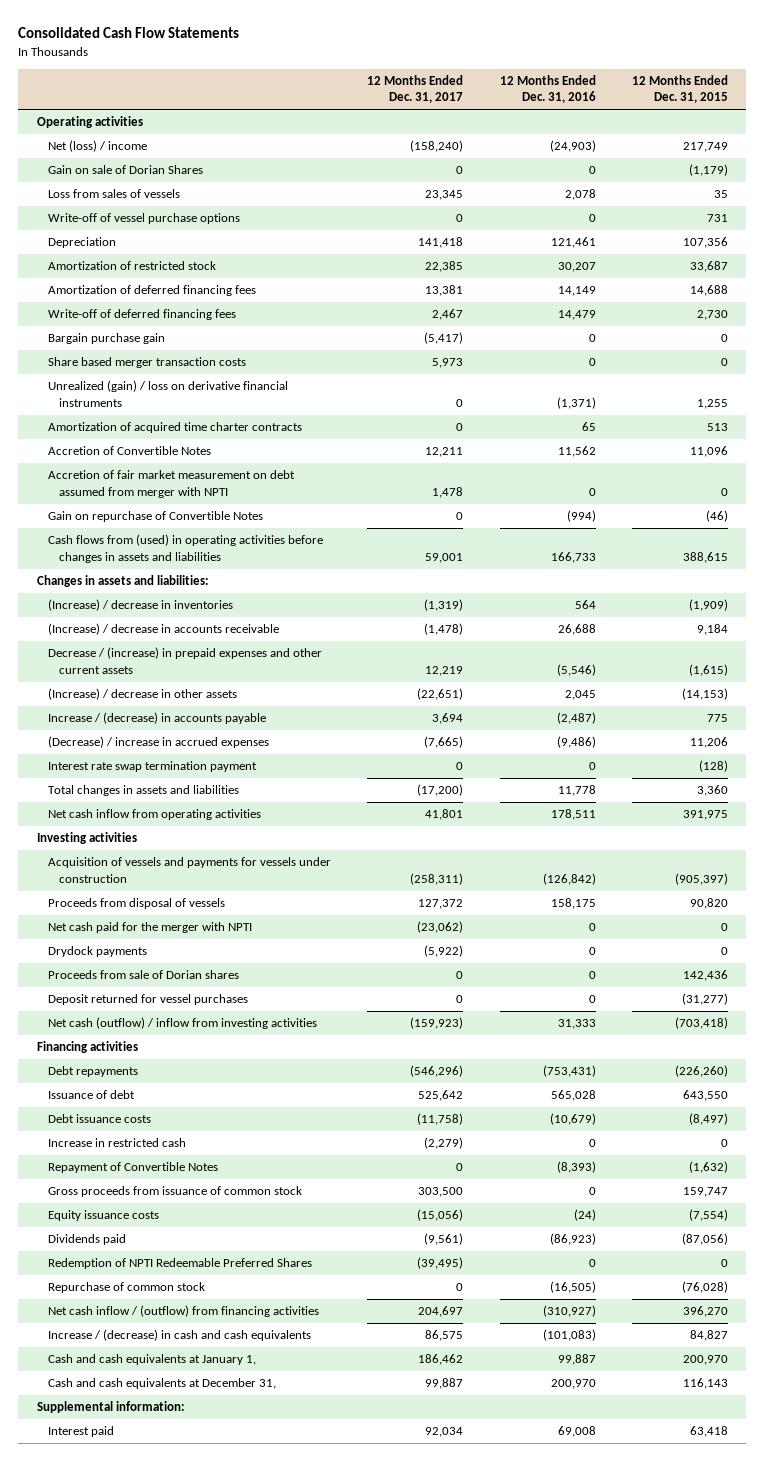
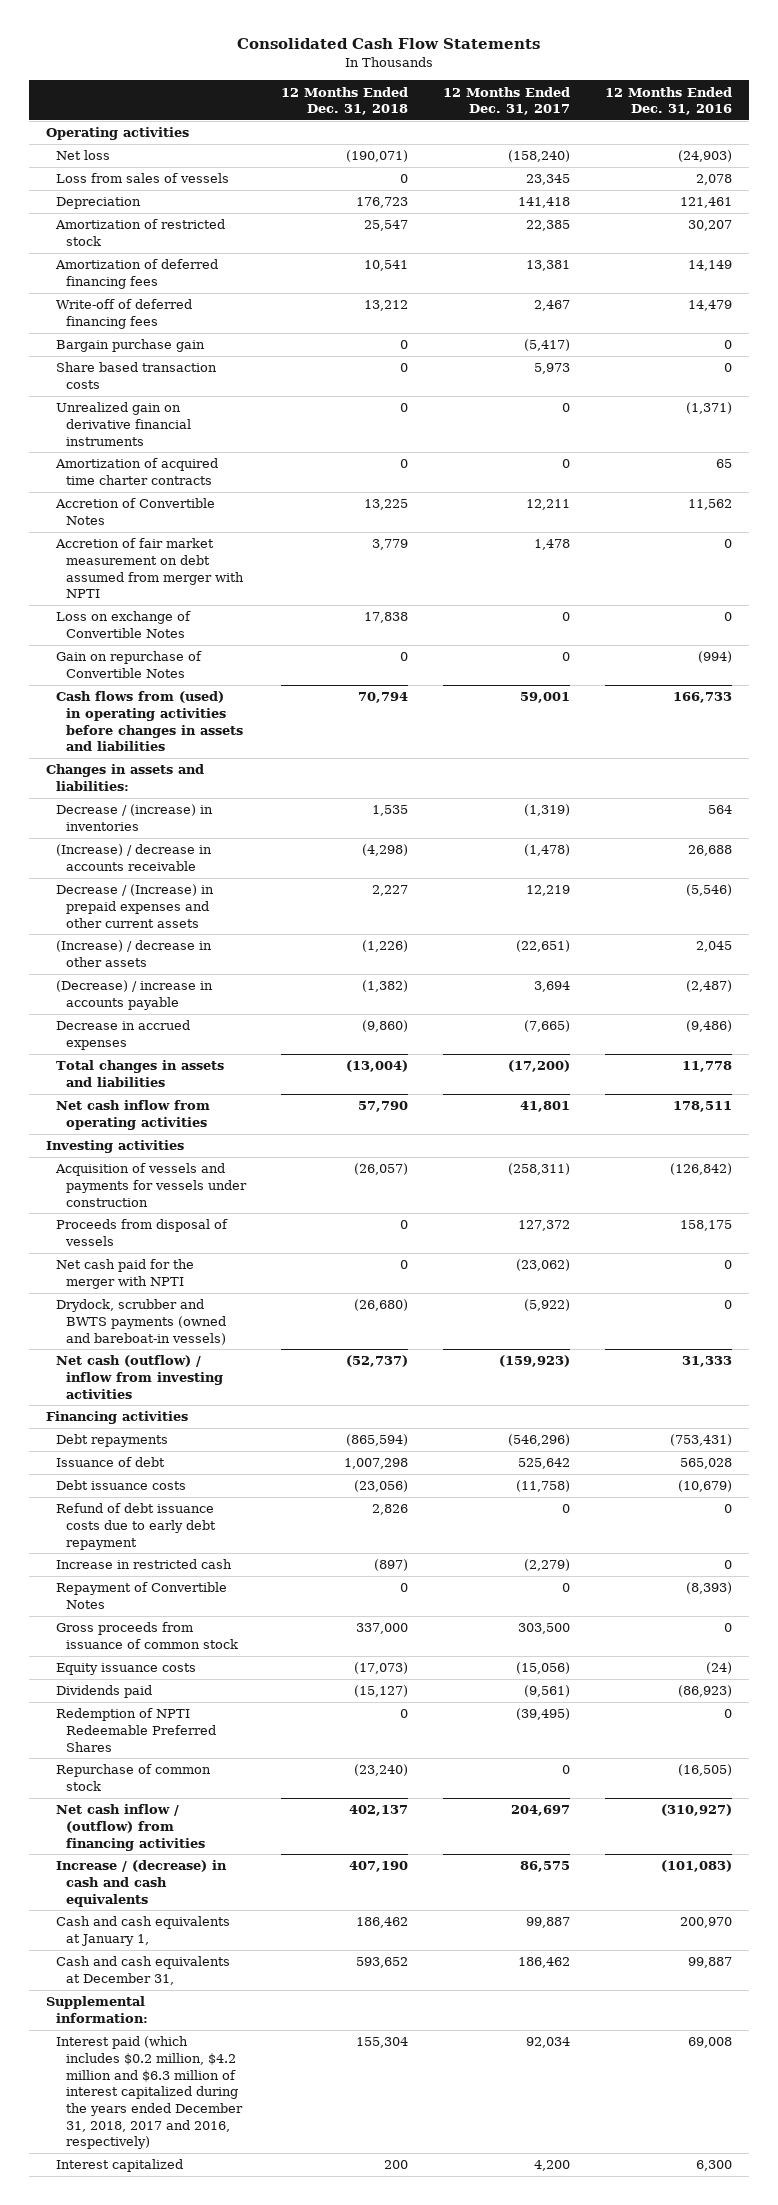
[632,74,729,104] 12 Months Ended Dec. 31, 2015 -> none
none -> [280,86,408,116] 12 Months Ended Dec. 31, 2018
[47,165,203,175] Gain on sale of Dorian Shares -> none
[47,140,147,153] Net (loss) / income -> [55,150,110,161] Net loss
[47,213,240,225] Write-off of vessel purchase options -> none
[47,357,246,369] Share based merger transaction costs -> [55,362,217,390] Share based transaction costs
[47,380,288,407] Unrealized (gain) / loss on derivative financial instruments -> [55,402,191,446] Unrealized gain on derivative financial instruments
none -> [55,611,191,639] Loss on exchange of Convertible Notes
[47,599,233,612] (Increase) / decrease in inventories -> [55,804,213,832] Decrease / (increase) in inventories
[47,647,322,674] Decrease / (increase) in prepaid expenses and other current assets -> [55,884,214,928] Decrease / (Increase) in prepaid expenses and other current assets
[47,761,257,773] Interest rate swap termination payment -> none
[47,712,266,725] Increase / (decrease) in accounts payable -> [55,980,213,1011] (Decrease) / increase in accounts payable
[47,736,269,749] (Decrease) / increase in accrued expenses -> [55,1020,190,1051] Decrease in accrued expenses
[47,970,239,980] Proceeds from sale of Dorian shares -> none
[47,994,248,1006] Deposit returned for vessel purchases -> none
[47,946,147,958] Drydock payments -> [55,1299,226,1345] Drydock, scrubber and BWTS payments (owned and bareboat-in vessels)
none -> [55,1503,216,1550] Refund of debt issuance costs due to early debt repayment
[418,1354,464,1366] 186,462 -> [525,1917,570,1929] 99,887
[557,1354,596,1366] 99,887 -> [679,1917,732,1929] 200,970
[425,1378,464,1390] 99,887 -> [517,1957,570,1969] 186,462
[550,1379,596,1390] 200,970 -> [687,1957,732,1969] 99,887
[47,1426,114,1438] Interest paid -> [55,2036,243,2150] Interest paid (which includes $0.2 million, $4.2 million and $6.3 million of interest capitalized during the years ended December 31, 2018, 2017 and 2016, respectively)
none -> [55,2159,183,2173] Interest capitalized

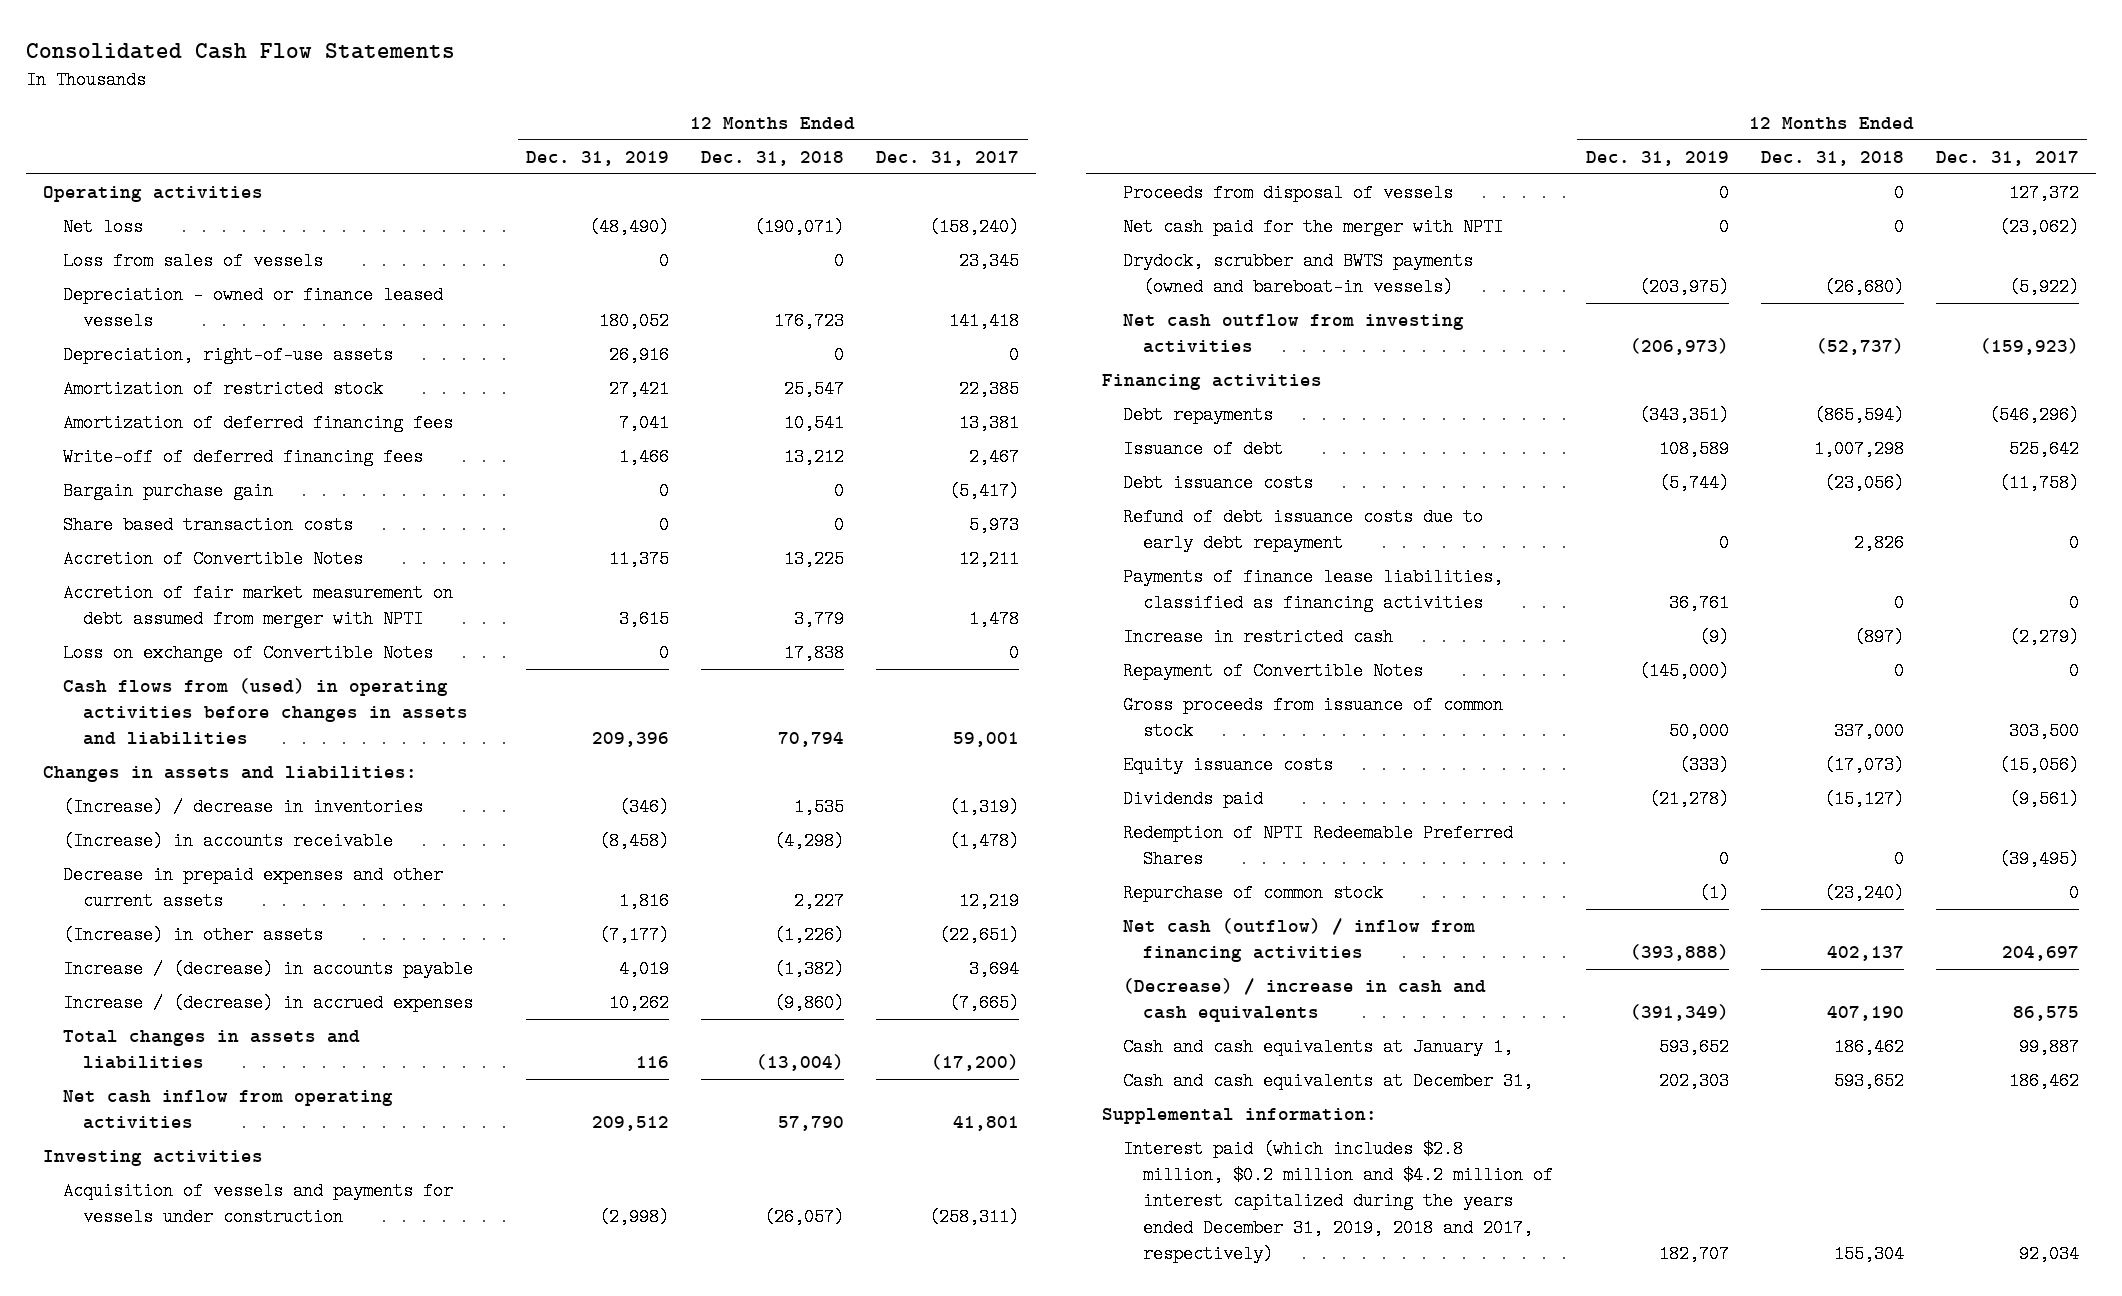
[604,86,732,116] 12 Months Ended Dec. 31, 2016 -> none
none -> [525,150,669,166] Dec. 31, 2019
[55,197,141,210] Depreciation -> [62,286,443,331] Depreciation - owned or finance leased vessels
none -> [62,346,393,365] Depreciation, right-of-use assets
[55,402,191,446] Unrealized gain on derivative financial instruments -> none
[54,458,218,486] Amortization of acquired time charter contracts -> none
[55,651,202,679] Gain on repurchase of Convertible Notes -> none
[55,804,213,832] Decrease / (increase) in inventories -> [62,798,423,817] (Increase) / decrease in inventories
[55,844,212,872] (Increase) / decrease in accounts receivable -> [62,832,393,851] (Increase) in accounts receivable
[55,884,214,928] Decrease / (Increase) in prepaid expenses and other current assets -> [62,866,443,911] Decrease in prepaid expenses and other current assets
[55,940,212,968] (Increase) / decrease in other assets -> [62,926,323,945] (Increase) in other assets
[55,980,213,1011] (Decrease) / increase in accounts payable -> [62,960,473,979] Increase / (decrease) in accounts payable
[55,1020,190,1051] Decrease in accrued expenses -> [62,994,473,1013] Increase / (decrease) in accrued expenses
[55,1355,223,1399] Net cash (outflow) / inflow from investing activities -> [1122,314,1464,354] Net cash outflow from investing activities
none -> [1122,568,1503,613] Payments of finance lease liabilities, classified as financing activities
[55,1804,205,1851] Net cash inflow / (outflow) from financing activities -> [1122,918,1475,963] Net cash (outflow) / inflow from financing activities
[55,1860,227,1907] Increase / (decrease) in cash and cash equivalents -> [1122,978,1486,1023] (Decrease) / increase in cash and cash equivalents
[55,2159,183,2173] Interest capitalized -> none
[55,2036,243,2150] Interest paid (which includes $0.2 million, $4.2 million and $6.3 million of interest capitalized during the years ended December 31, 2018, 2017 and 2016, respectively) -> [1122,1140,1554,1263] Interest paid (which includes $2.8 million, $0.2 million and $4.2 million of interest capitalized during the years ended December 31, 2019, 2018 and 2017, respectively)

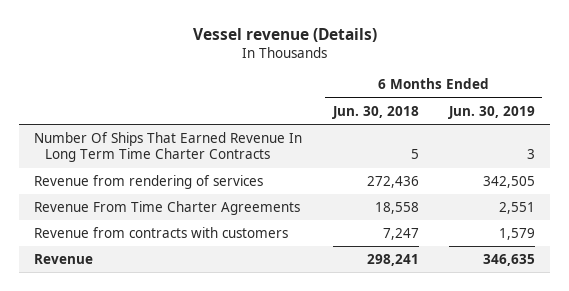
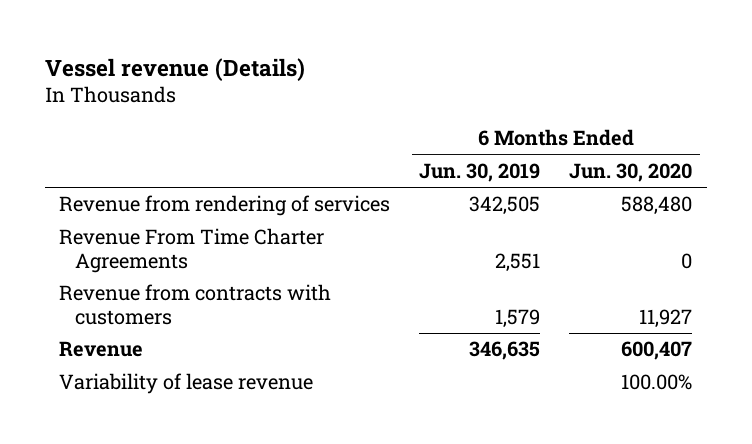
[331,105,419,119] Jun. 30, 2018 -> none
none -> [569,162,693,182] Jun. 30, 2020
[34,132,303,163] Number Of Ships That Earned Revenue In Long Term Time Charter Contracts -> none
none -> [59,373,314,395] Variability of lease revenue

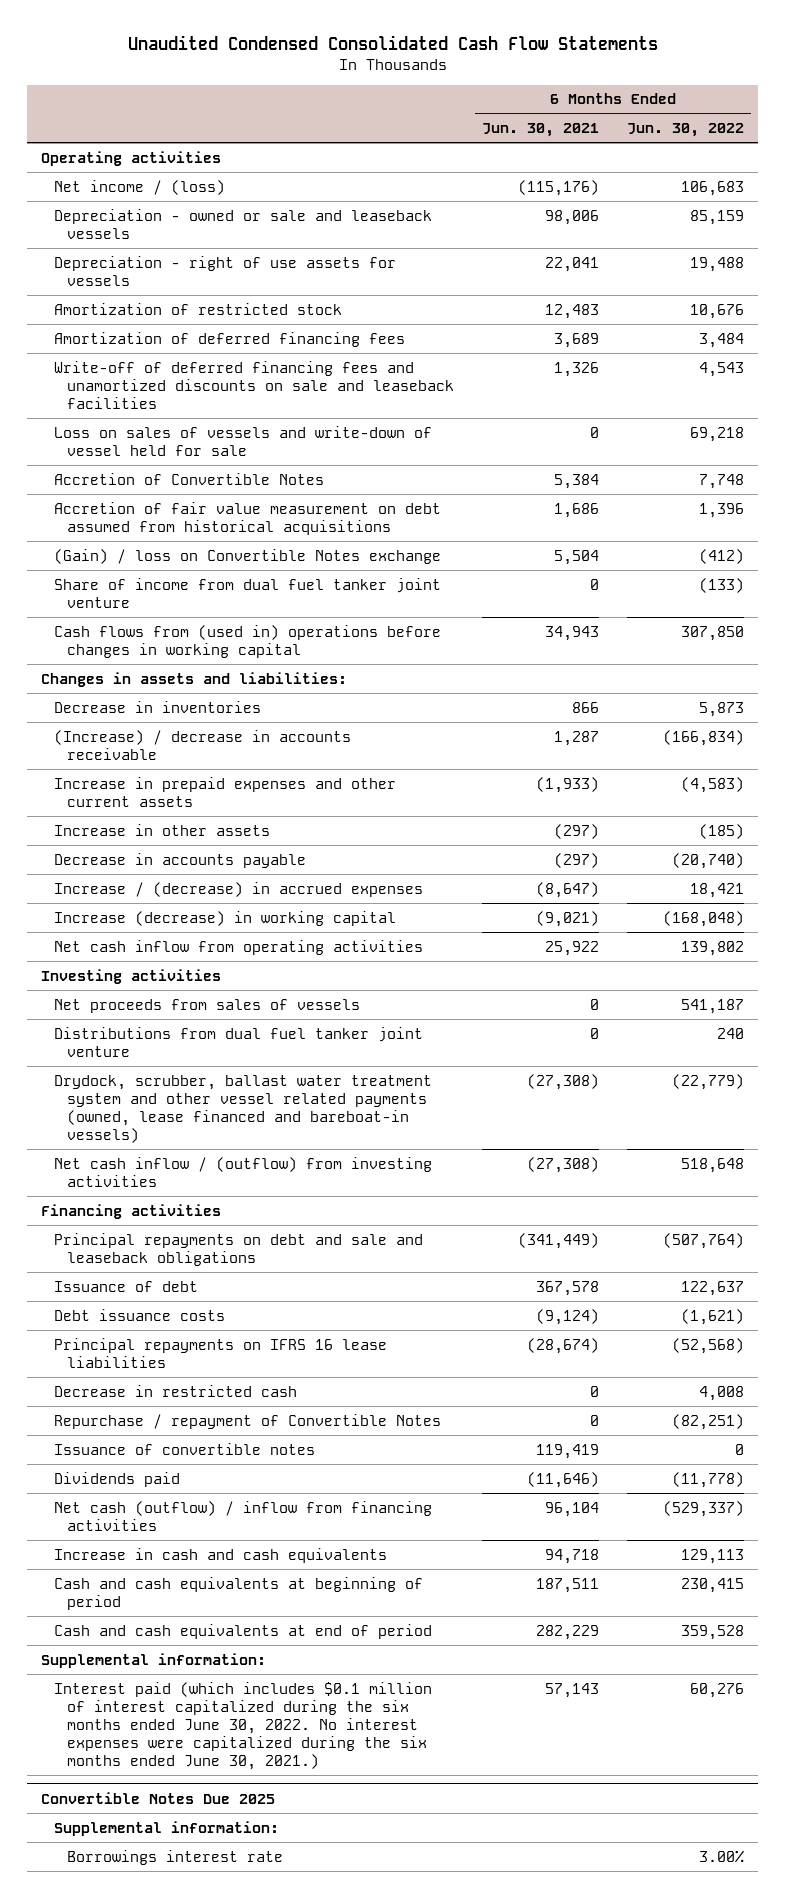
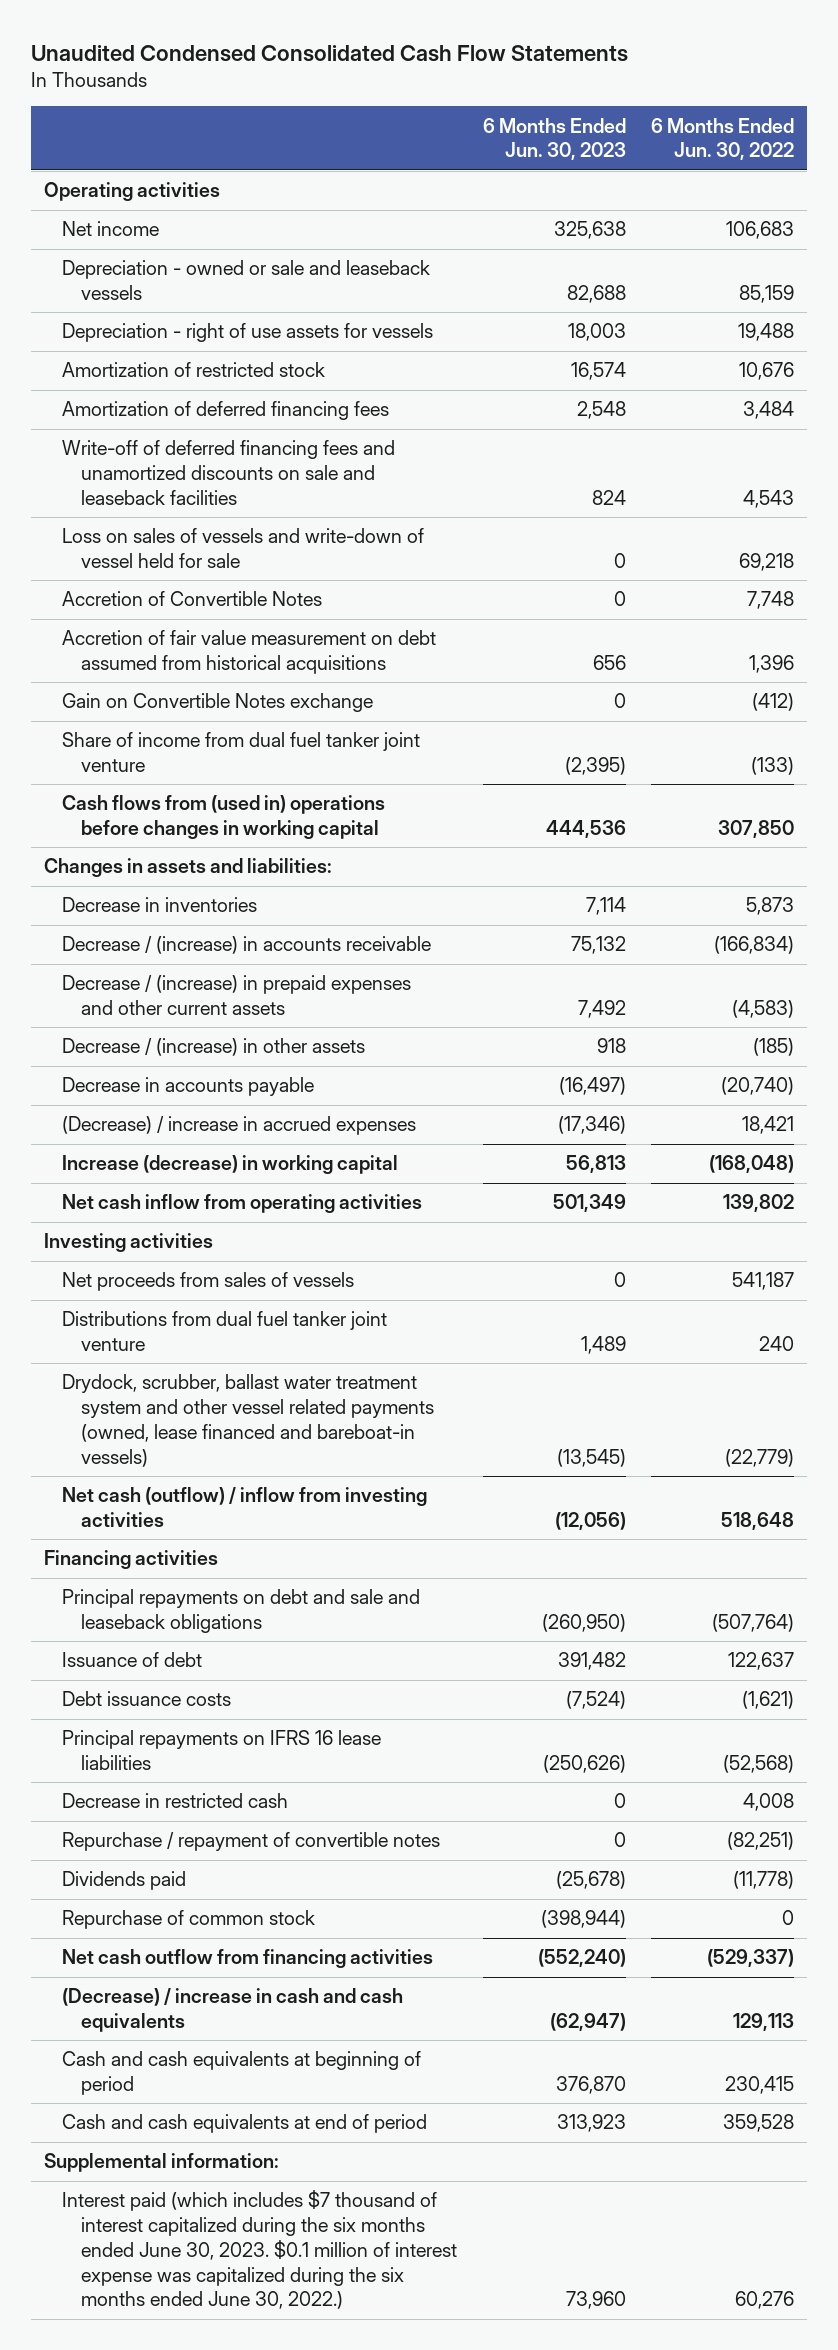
[482,123,600,138] Jun. 30, 2021 -> none
none -> [482,117,626,161] 6 Months Ended Jun. 30, 2023
[54,179,226,195] Net income / (loss) -> [62,221,160,237] Net income
[54,548,442,564] (Gain) / loss on Convertible Notes exchange -> [62,693,374,713] Gain on Convertible Notes exchange
[54,729,352,760] (Increase) / decrease in accounts receivable -> [62,936,432,955] Decrease / (increase) in accounts receivable
[54,776,397,807] Increase in prepaid expenses and other current assets -> [62,975,412,1016] Decrease / (increase) in prepaid expenses and other current assets
[54,823,271,836] Increase in other assets -> [62,1038,366,1057] Decrease / (increase) in other assets
[54,881,424,897] Increase / (decrease) in accrued expenses -> [62,1116,417,1136] (Decrease) / increase in accrued expenses
[54,1156,433,1187] Net cash inflow / (outflow) from investing activities -> [62,1487,428,1528] Net cash (outflow) / inflow from investing activities
[54,1442,316,1455] Issuance of convertible notes -> none
[54,1413,442,1429] Repurchase / repayment of Convertible Notes -> [62,1832,441,1852] Repurchase / repayment of convertible notes
none -> [62,1910,316,1930] Repurchase of common stock
[54,1500,433,1531] Net cash (outflow) / inflow from financing activities -> [62,1949,434,1969] Net cash outflow from financing activities
[54,1547,388,1563] Increase in cash and cash equivalents -> [62,1988,404,2033] (Decrease) / increase in cash and cash equivalents
[41,1791,276,1804] Convertible Notes Due 2025 -> none
[54,1820,280,1836] Supplemental information: -> none
[67,1849,284,1865] Borrowings interest rate -> none
[54,1681,433,1770] Interest paid (which includes $0.1 million of interest capitalized during the six months ended June 30, 2022. No interest expenses were capitalized during the six months ended June 30, 2021.) -> [62,2190,457,2310] Interest paid (which includes $7 thousand of interest capitalized during the six months ended June 30, 2023. $0.1 million of interest expense was capitalized during the six months ended June 30, 2022.)

